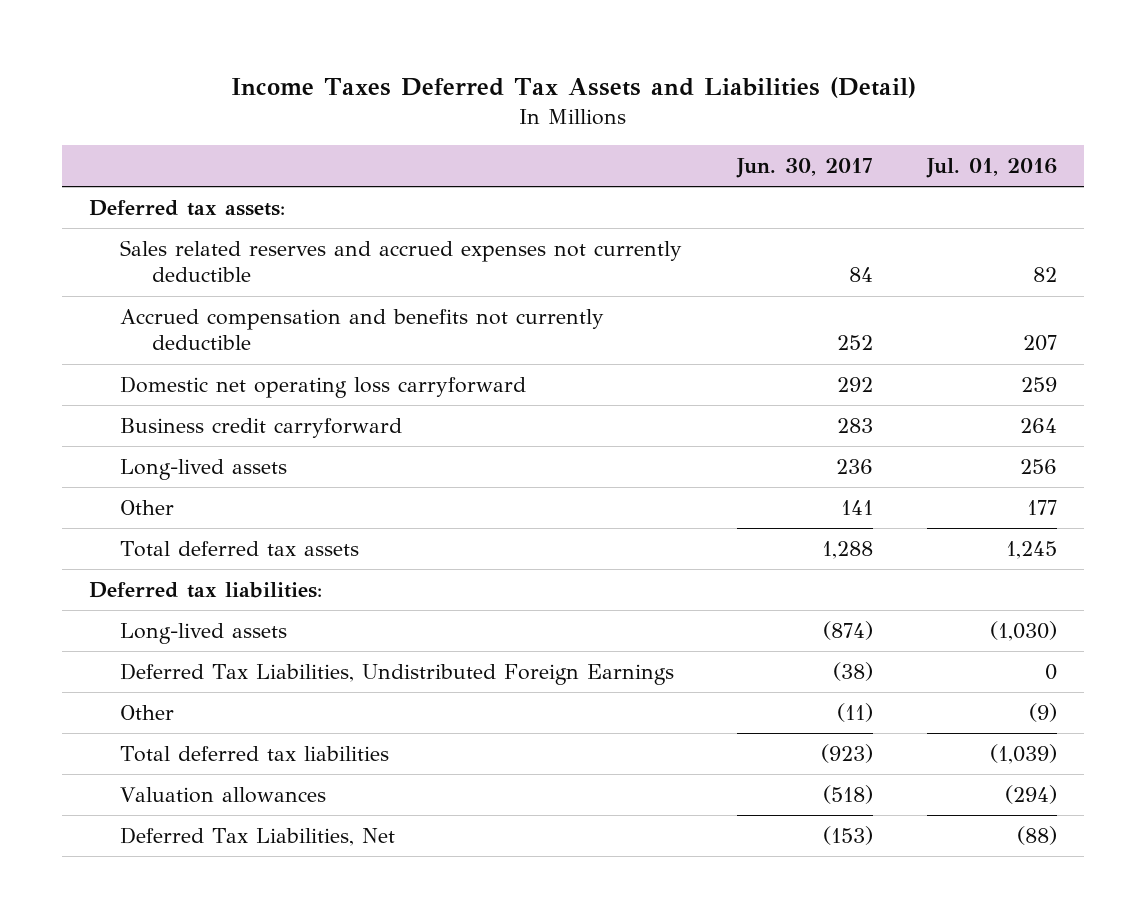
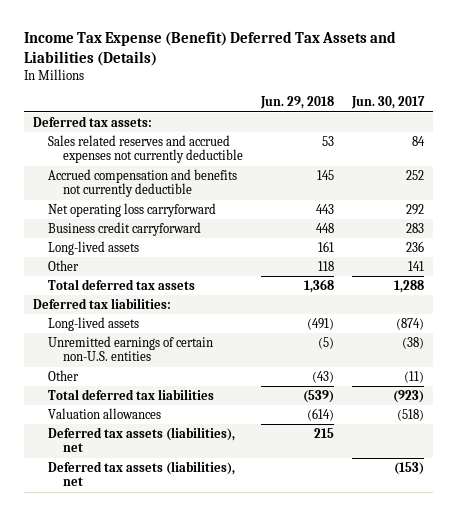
[230,77,916,99] Income Taxes Deferred Tax Assets and Liabilities (Detail) -> [24,31,397,66] Income Tax Expense (Benefit) Deferred Tax Assets and Liabilities (Details)
[925,158,1057,179] Jul. 01, 2016 -> none
none -> [260,96,335,110] Jun. 29, 2018
[120,375,527,398] Domestic net operating loss carryforward -> [48,202,217,217] Net operating loss carryforward
[120,662,675,685] Deferred Tax Liabilities, Undistributed Foreign Earnings -> [48,335,214,362] Unremitted earnings of certain non-U.S. entities
none -> [48,426,236,453] Deferred tax assets (liabilities), net
[120,826,396,846] Deferred Tax Liabilities, Net -> [48,460,236,487] Deferred tax assets (liabilities), net

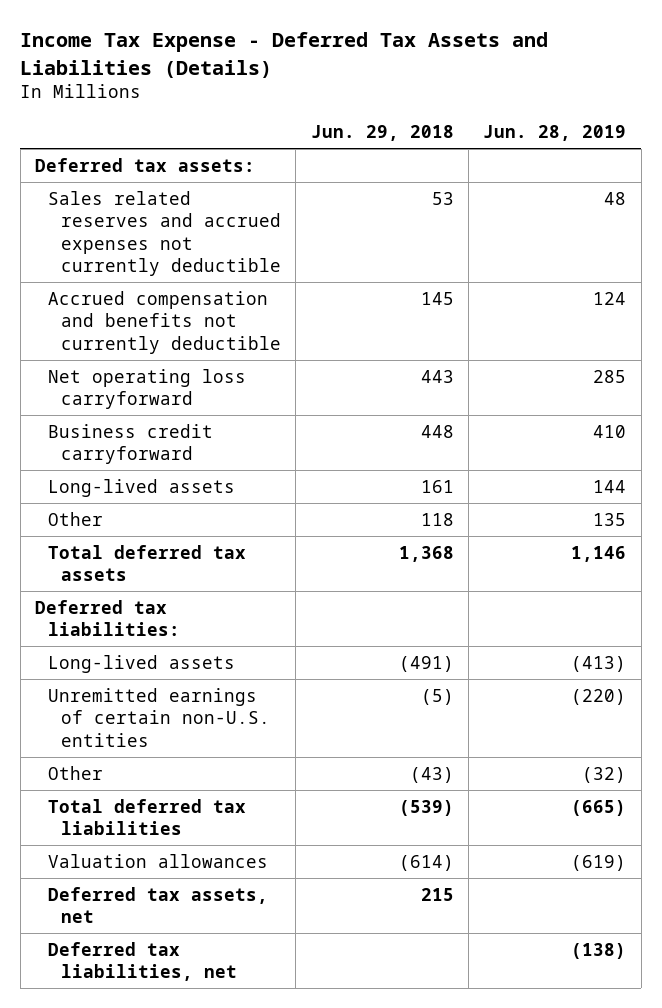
[24,31,397,66] Income Tax Expense (Benefit) Deferred Tax Assets and Liabilities (Details) -> [20,32,549,78] Income Tax Expense - Deferred Tax Assets and Liabilities (Details)
[351,96,426,110] Jun. 30, 2017 -> none
none -> [483,125,627,142] Jun. 28, 2019
[48,426,236,453] Deferred tax assets (liabilities), net -> [48,886,269,924] Deferred tax assets, net
[48,460,236,487] Deferred tax assets (liabilities), net -> [48,941,237,982] Deferred tax liabilities, net

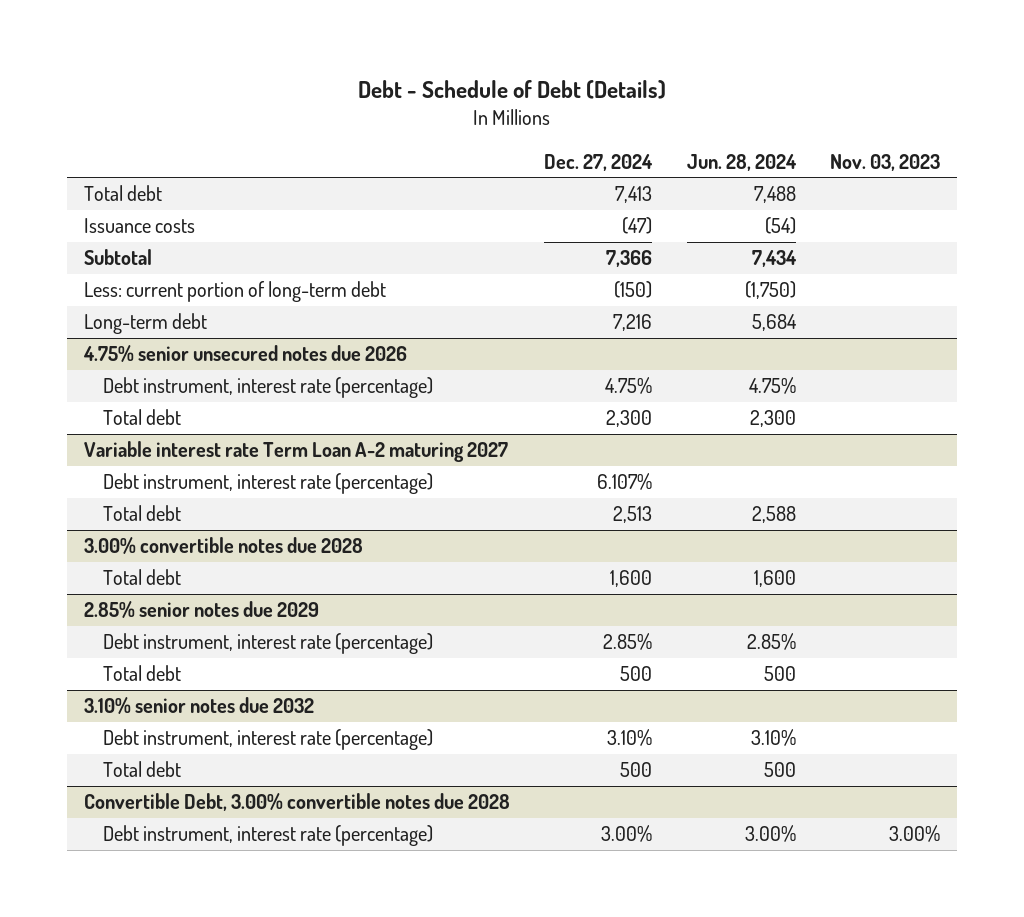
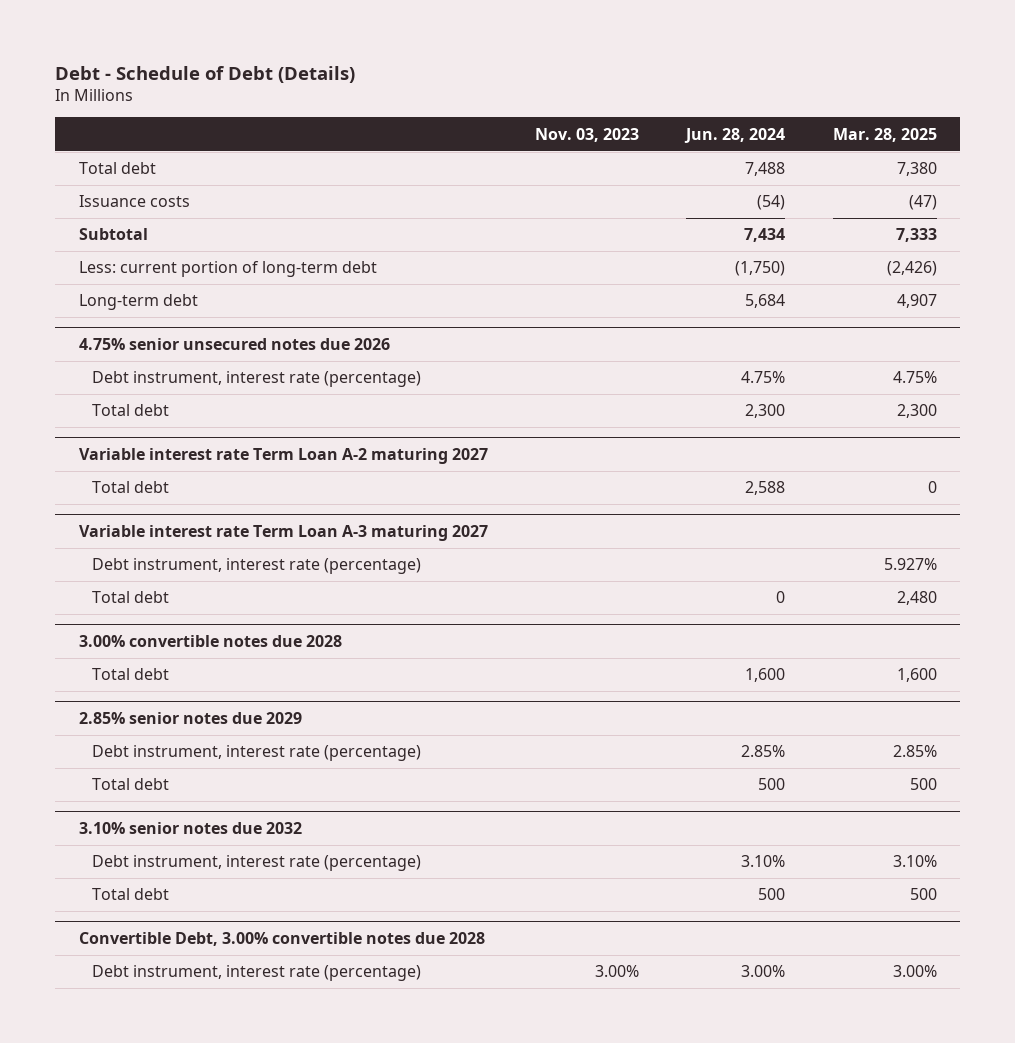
[544,153,654,171] Dec. 27, 2024 -> none
none -> [832,127,937,142] Mar. 28, 2025
[103,473,434,495] Debt instrument, interest rate (percentage) -> none
none -> [78,524,488,541] Variable interest rate Term Loan A-3 maturing 2027
none -> [91,558,421,575] Debt instrument, interest rate (percentage)
none -> [91,591,169,604] Total debt

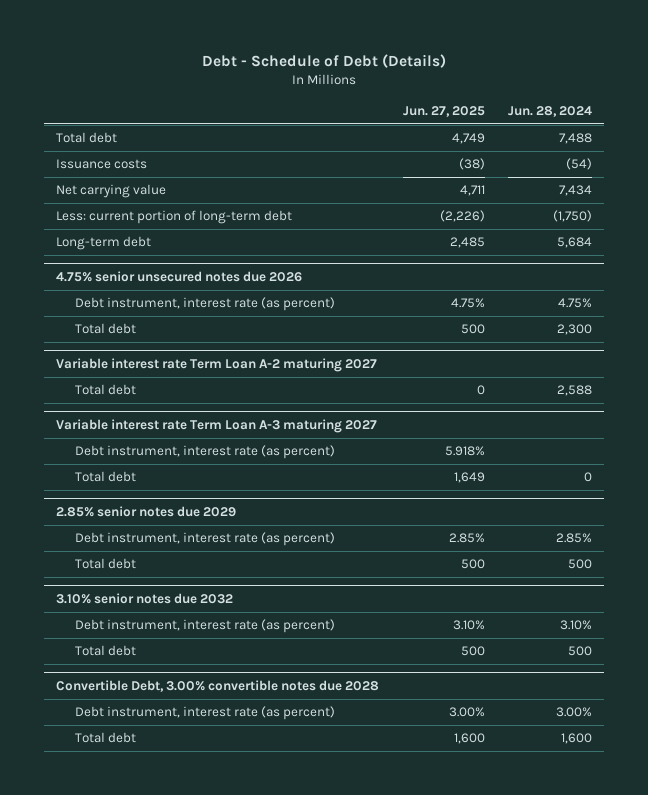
[535,127,640,142] Nov. 03, 2023 -> none
[832,127,937,142] Mar. 28, 2025 -> none
none -> [402,106,485,118] Jun. 27, 2025
[78,228,148,241] Subtotal -> [56,184,167,199] Net carrying value
[91,371,421,388] Debt instrument, interest rate (percentage) -> [74,297,335,312] Debt instrument, interest rate (as percent)
[91,558,421,575] Debt instrument, interest rate (percentage) -> [74,445,335,460] Debt instrument, interest rate (as percent)
[78,634,342,647] 3.00% convertible notes due 2028 -> none
[91,668,169,681] Total debt -> none
[91,745,421,762] Debt instrument, interest rate (percentage) -> [74,532,335,547] Debt instrument, interest rate (as percent)
[91,855,421,872] Debt instrument, interest rate (percentage) -> [74,619,335,634] Debt instrument, interest rate (as percent)
[91,965,421,982] Debt instrument, interest rate (percentage) -> [74,706,335,721] Debt instrument, interest rate (as percent)
none -> [74,732,136,744] Total debt

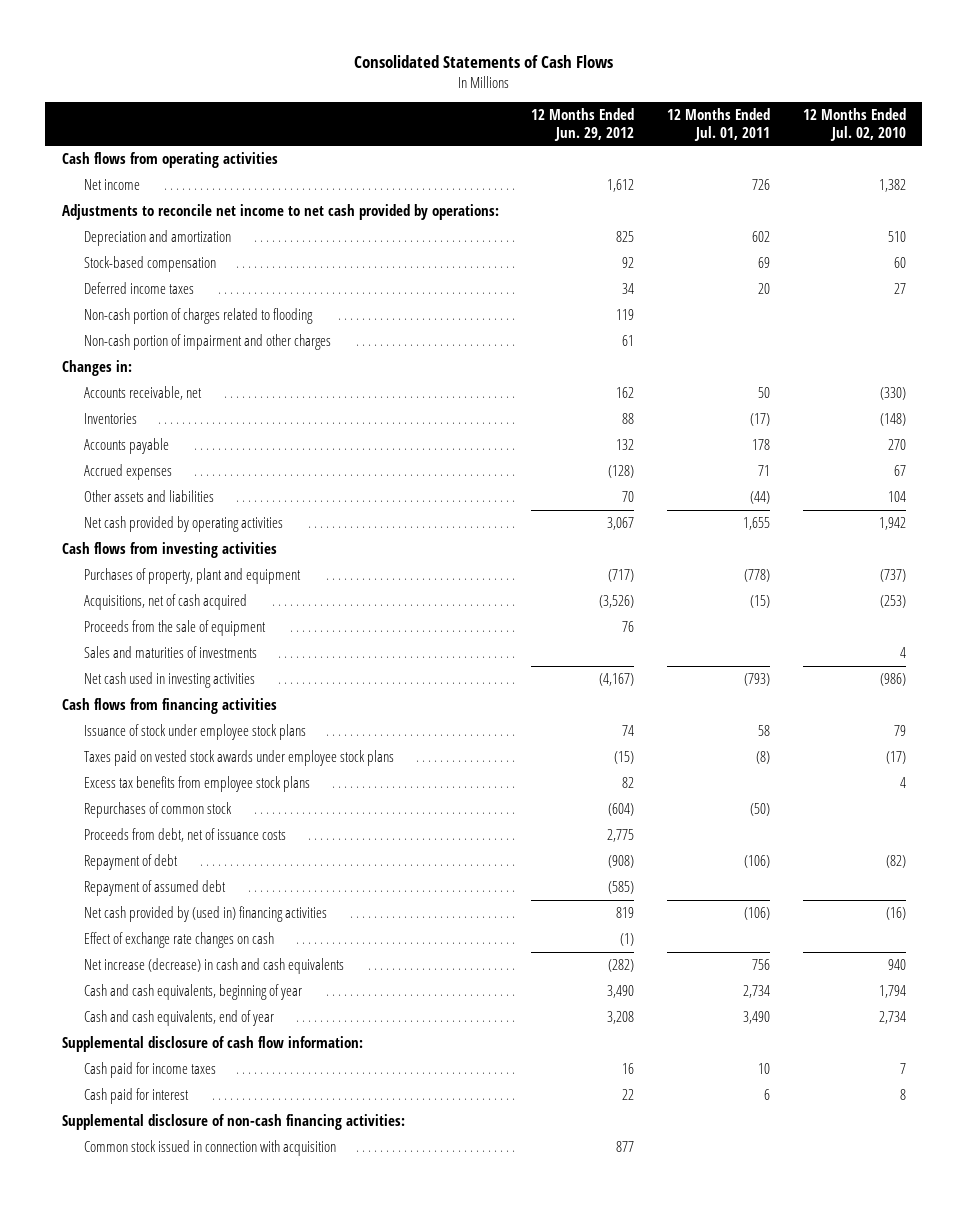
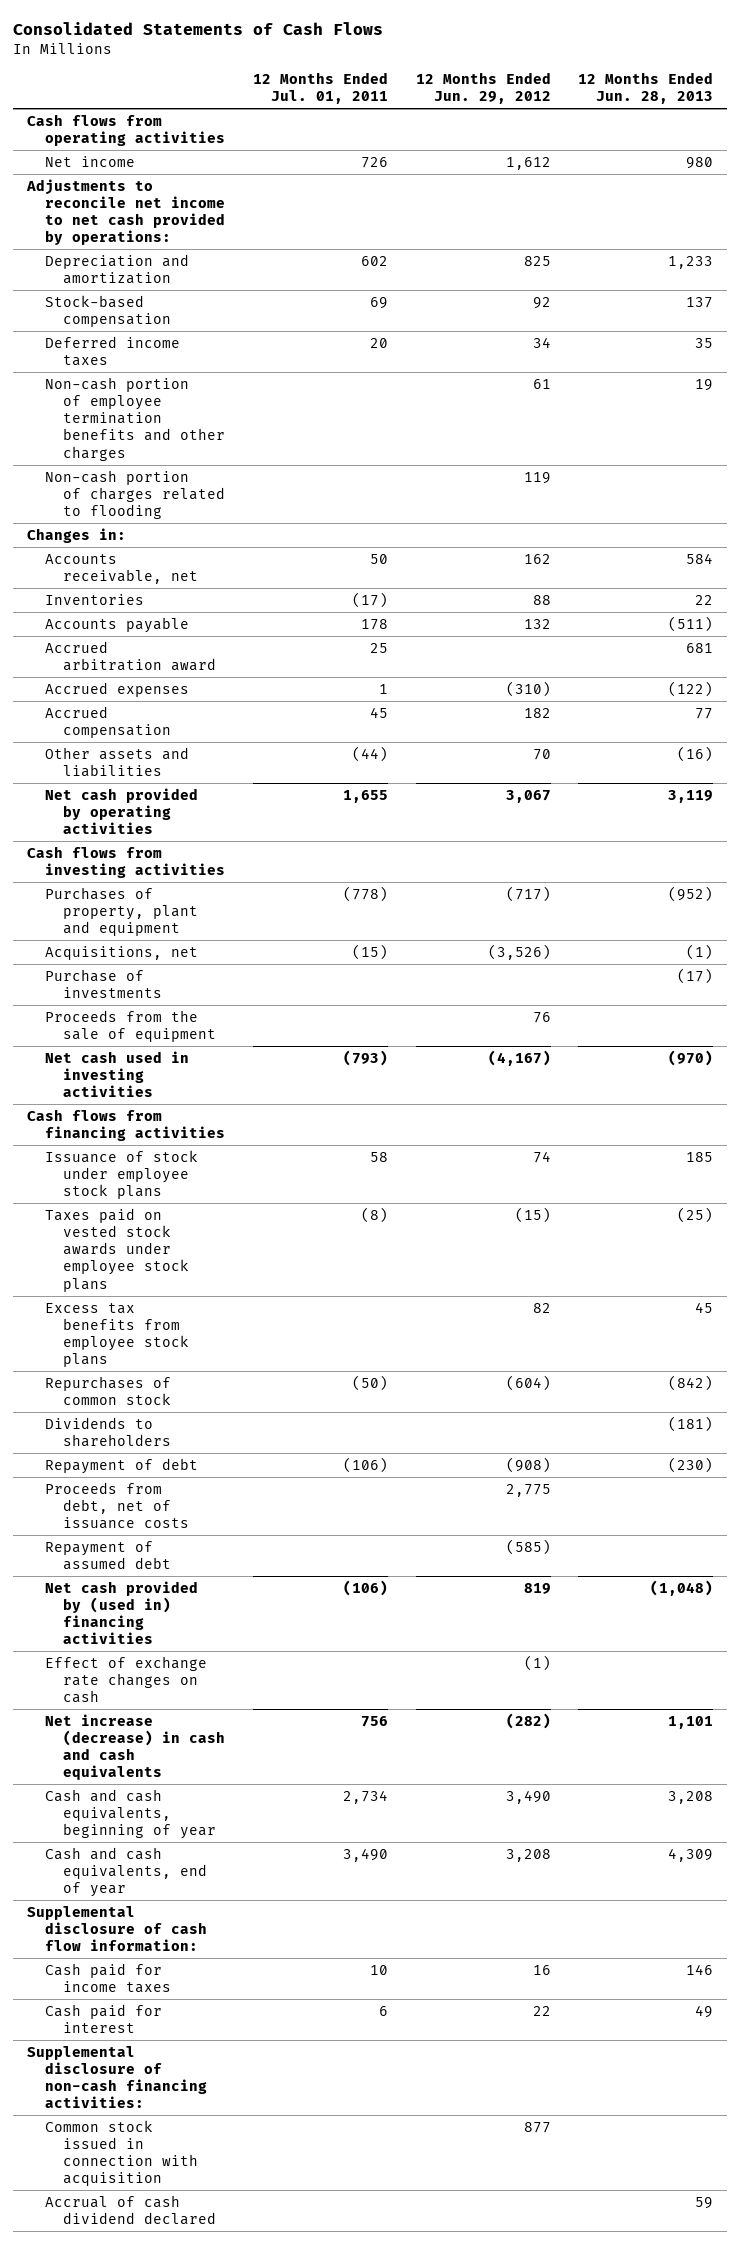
[802,108,906,141] 12 Months Ended Jul. 02, 2010 -> none
none -> [578,72,714,105] 12 Months Ended Jun. 28, 2013
none -> [45,376,226,461] Non-cash portion of employee termination benefits and other charges
[83,333,331,350] Non-cash portion of impairment and other charges -> none
none -> [45,640,217,671] Accrued arbitration award
[608,464,635,478] (128) -> [505,680,551,697] (310)
[758,464,771,476] 71 -> [378,683,388,694] 1
none -> [45,705,172,738] Accrued compensation
[83,593,247,610] Acquisitions, net of cash acquired -> [45,945,199,960] Acquisitions, net
none -> [45,968,163,998] Purchase of investments
[83,645,257,658] Sales and maturities of investments -> none
none -> [45,1416,172,1447] Dividends to shareholders
[83,827,286,842] Proceeds from debt, net of issuance costs -> [45,1481,190,1530] Proceeds from debt, net of issuance costs
none -> [45,2194,217,2225] Accrual of cash dividend declared

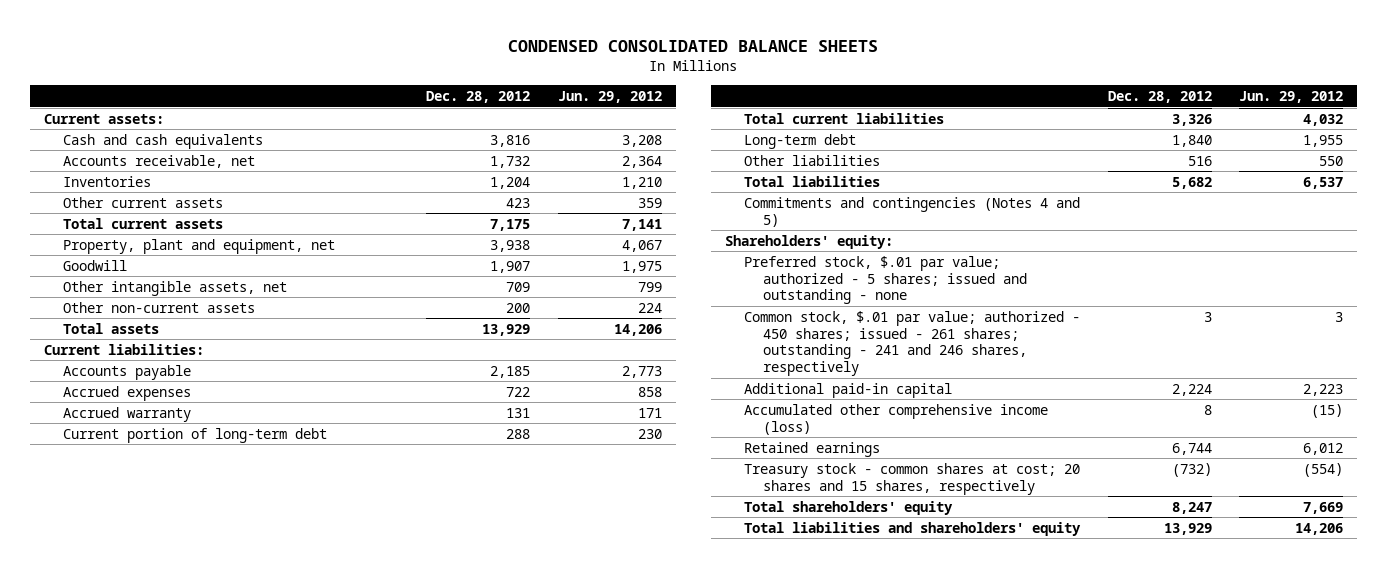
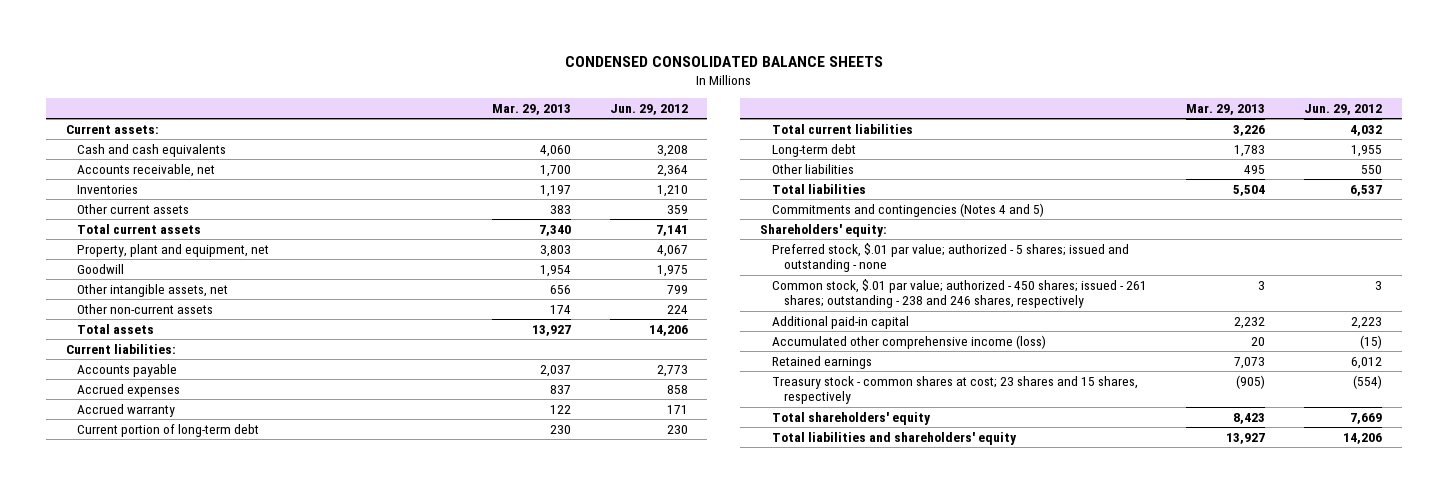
[426,90,531,103] Dec. 28, 2012 -> none
none -> [491,103,571,115] Mar. 29, 2013
[743,310,1080,377] Common stock, $.01 par value; authorized - 450 shares; issued - 261 shares; outstanding - 241 and 246 shares, respectively -> [771,278,1147,309] Common stock, $.01 par value; authorized - 450 shares; issued - 261 shares; outstanding - 238 and 246 shares, respectively
[743,462,1080,495] Treasury stock - common shares at cost; 20 shares and 15 shares, respectively -> [771,375,1138,405] Treasury stock - common shares at cost; 23 shares and 15 shares, respectively

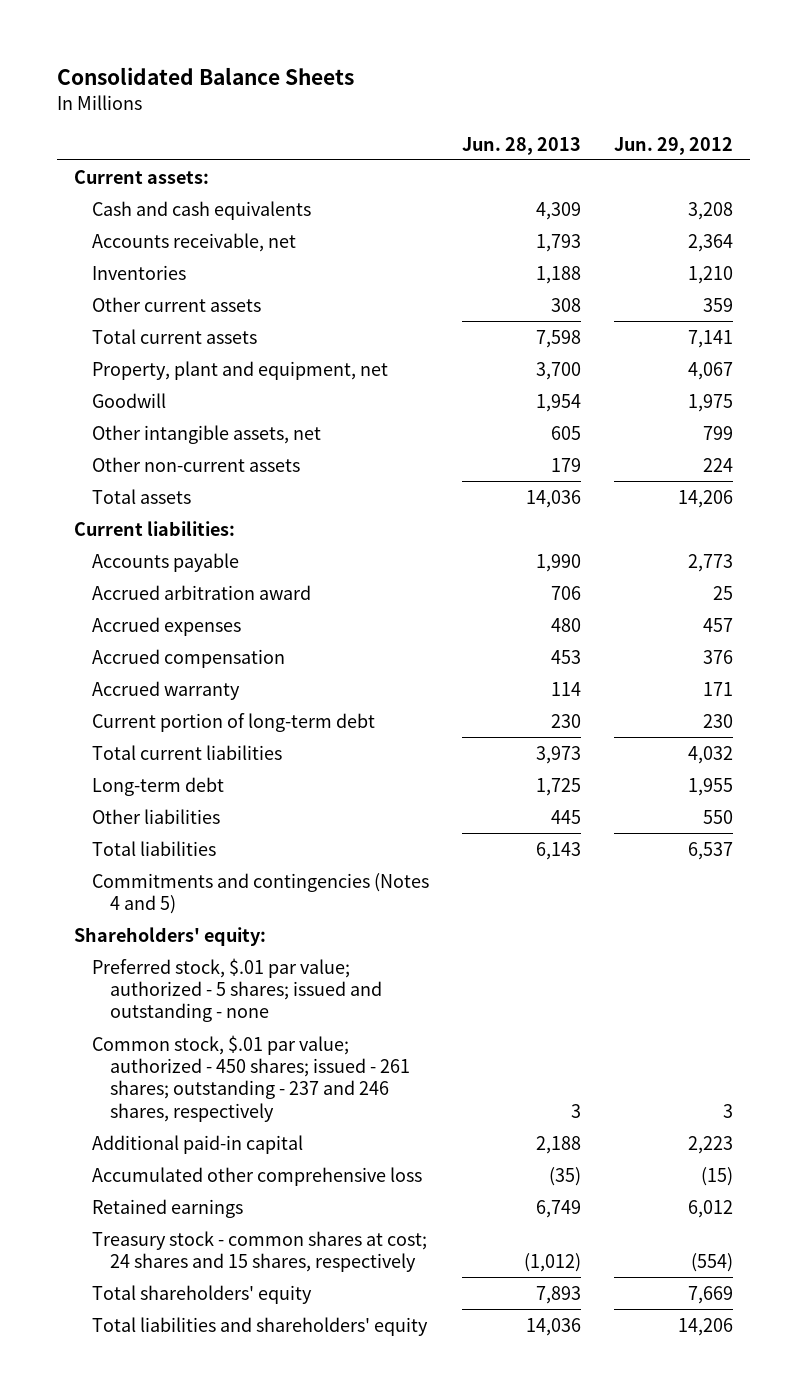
[564,55,883,67] CONDENSED CONSOLIDATED BALANCE SHEETS -> [56,67,354,86] Consolidated Balance Sheets
[491,103,571,115] Mar. 29, 2013 -> none
none -> [461,136,581,155] Jun. 28, 2013
none -> [91,584,311,600] Accrued arbitration award
[666,384,688,394] 858 -> [703,617,734,632] 457
none -> [91,648,285,668] Accrued compensation
[771,278,1147,309] Common stock, $.01 par value; authorized - 450 shares; issued - 261 shares; outstanding - 238 and 246 shares, respectively -> [91,1034,410,1122] Common stock, $.01 par value; authorized - 450 shares; issued - 261 shares; outstanding - 237 and 246 shares, respectively
[771,334,1046,349] Accumulated other comprehensive income (loss) -> [91,1166,422,1186] Accumulated other comprehensive loss
[771,375,1138,405] Treasury stock - common shares at cost; 23 shares and 15 shares, respectively -> [91,1230,427,1273] Treasury stock - common shares at cost; 24 shares and 15 shares, respectively

